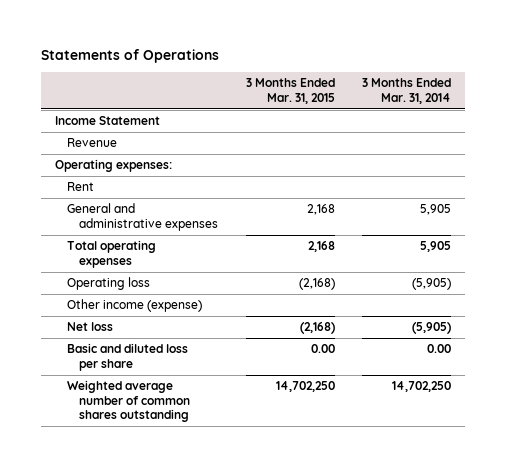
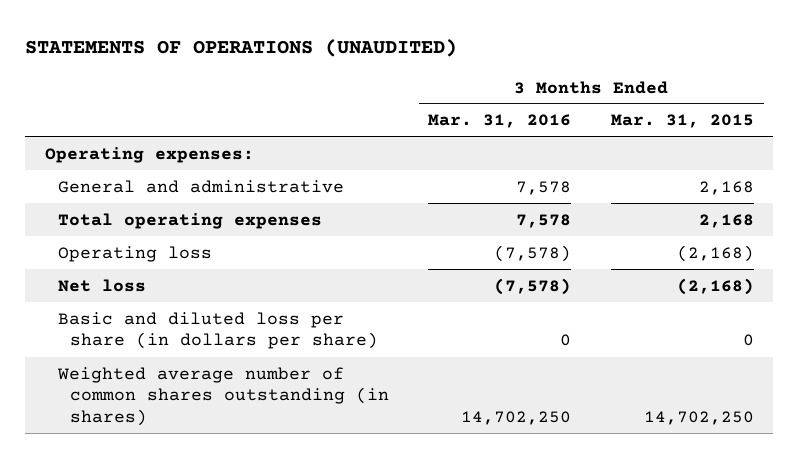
[41,48,220,63] Statements of Operations -> [25,39,458,58] STATEMENTS OF OPERATIONS (UNAUDITED)
[361,78,451,104] 3 Months Ended Mar. 31, 2014 -> none
none -> [428,114,572,129] Mar. 31, 2016
[54,116,160,126] Income Statement -> none
[67,138,118,148] Revenue -> none
[67,182,95,192] Rent -> none
[67,203,219,231] General and administrative expenses -> [57,179,344,193] General and administrative
[67,299,203,313] Other income (expense) -> none
[67,343,189,371] Basic and diluted loss per share -> [57,311,379,350] Basic and diluted loss per share (in dollars per share)
[310,344,335,354] 0.00 -> [742,334,754,347] 0
[67,380,191,423] Weighted average number of common shares outstanding -> [56,366,390,427] Weighted average number of common shares outstanding (in shares)

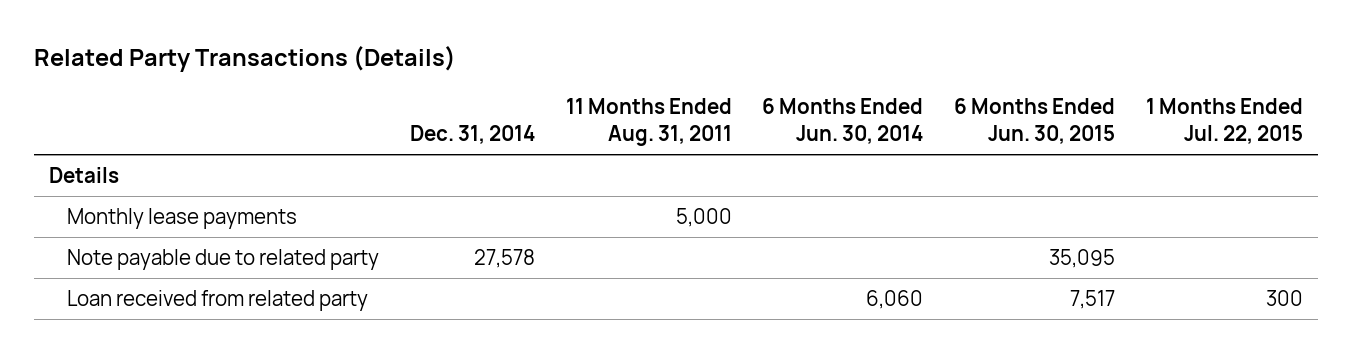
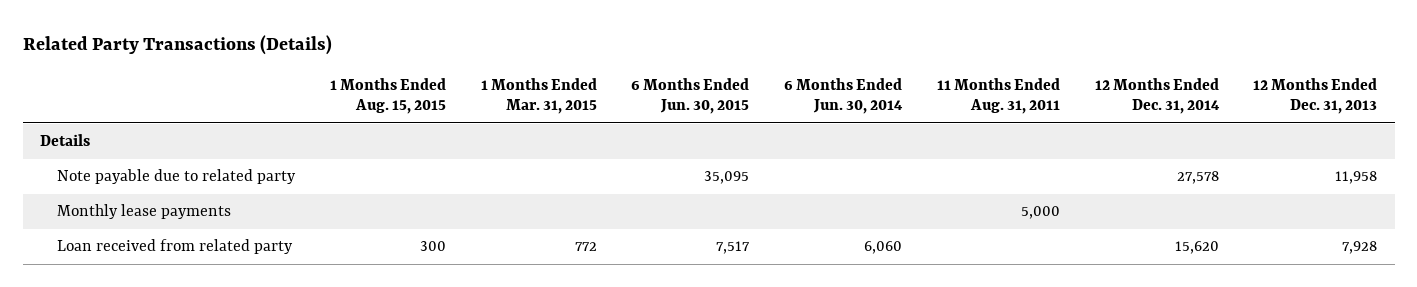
[409,124,535,144] Dec. 31, 2014 -> none
[1145,98,1303,144] 1 Months Ended Jul. 22, 2015 -> none
none -> [329,78,446,115] 1 Months Ended Aug. 15, 2015
none -> [480,78,597,115] 1 Months Ended Mar. 31, 2015
none -> [1094,78,1220,115] 12 Months Ended Dec. 31, 2014
none -> [1253,78,1378,115] 12 Months Ended Dec. 31, 2013
[67,208,298,230] Monthly lease payments -> [57,204,232,220] Monthly lease payments

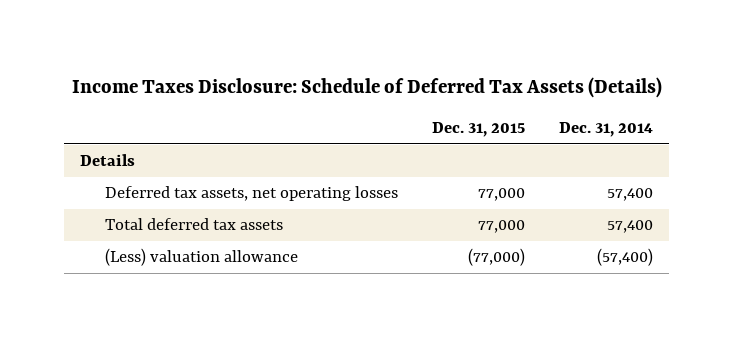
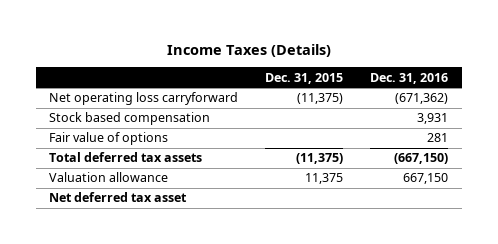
[71,76,662,98] Income Taxes Disclosure: Schedule of Deferred Tax Assets (Details) -> [166,43,331,57] Income Taxes (Details)
[558,122,653,138] Dec. 31, 2014 -> none
none -> [370,72,449,84] Dec. 31, 2016
[80,154,136,167] Details -> none
[105,186,399,202] Deferred tax assets, net operating losses -> [49,92,239,106] Net operating loss carryforward
[477,188,525,202] 77,000 -> [297,93,344,105] (11,375)
none -> [49,112,211,126] Stock based compensation
none -> [49,132,169,146] Fair value of options
[477,220,525,234] 77,000 -> [296,153,344,165] (11,375)
[105,248,299,267] (Less) valuation allowance -> [49,172,169,183] Valuation allowance
[467,248,525,267] (77,000) -> [305,173,344,185] 11,375
none -> [49,192,188,203] Net deferred tax asset

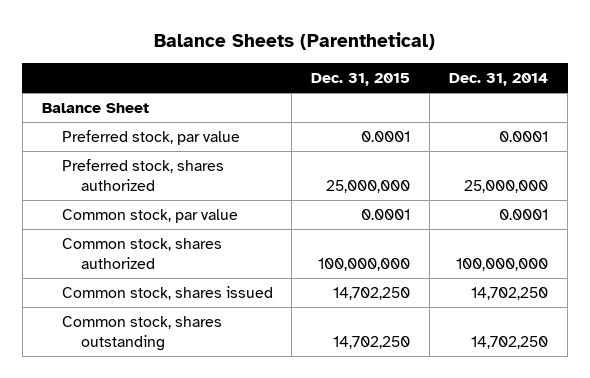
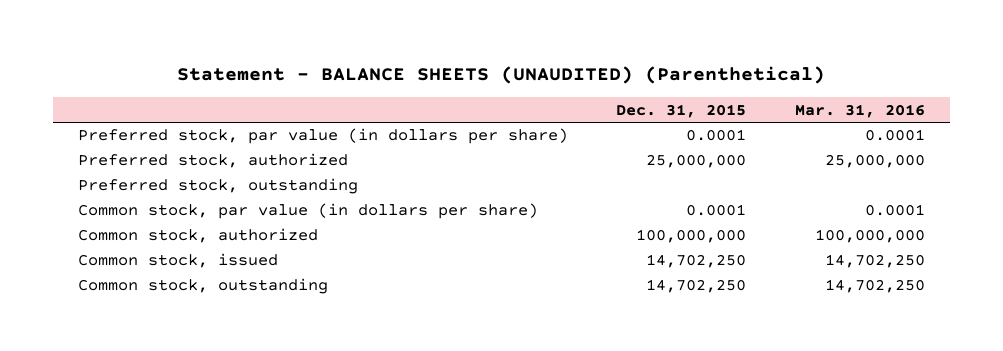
[153,32,435,51] Balance Sheets (Parenthetical) -> [177,66,826,85] Statement - BALANCE SHEETS (UNAUDITED) (Parenthetical)
[449,73,549,87] Dec. 31, 2014 -> none
none -> [795,103,926,118] Mar. 31, 2016
[41,102,149,113] Balance Sheet -> none
[61,129,240,145] Preferred stock, par value -> [77,128,568,145] Preferred stock, par value (in dollars per share)
[61,158,224,191] Preferred stock, shares authorized -> [77,153,348,169] Preferred stock, authorized
none -> [77,178,358,195] Preferred stock, outstanding
[61,208,238,223] Common stock, par value -> [77,203,538,220] Common stock, par value (in dollars per share)
[61,237,222,269] Common stock, shares authorized -> [77,228,318,244] Common stock, authorized
[61,285,273,300] Common stock, shares issued -> [77,253,278,269] Common stock, issued
[61,315,222,351] Common stock, shares outstanding -> [77,278,328,295] Common stock, outstanding

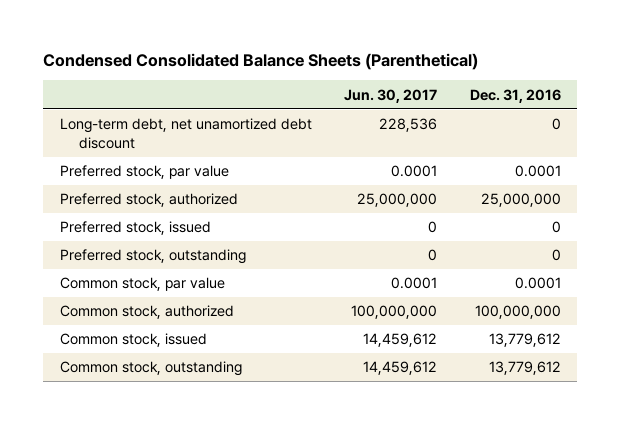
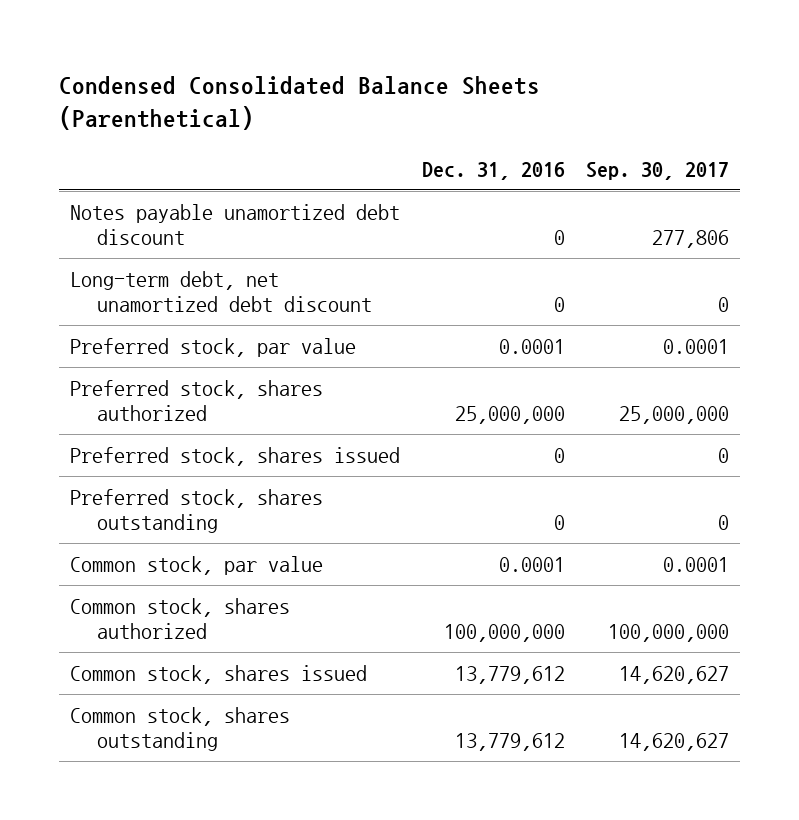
[344,88,438,103] Jun. 30, 2017 -> none
none -> [586,161,730,180] Sep. 30, 2017
none -> [69,203,400,246] Notes payable unamortized debt discount
[59,193,238,208] Preferred stock, authorized -> [69,379,323,422] Preferred stock, shares authorized
[59,221,211,236] Preferred stock, issued -> [69,446,400,466] Preferred stock, shares issued
[59,249,246,265] Preferred stock, outstanding -> [69,488,323,534] Preferred stock, shares outstanding
[59,305,234,320] Common stock, authorized -> [69,597,290,640] Common stock, shares authorized
[59,333,207,348] Common stock, issued -> [69,664,367,684] Common stock, shares issued
[59,361,242,377] Common stock, outstanding -> [69,706,290,752] Common stock, shares outstanding

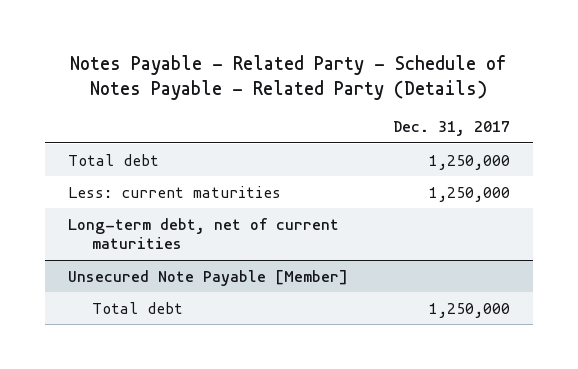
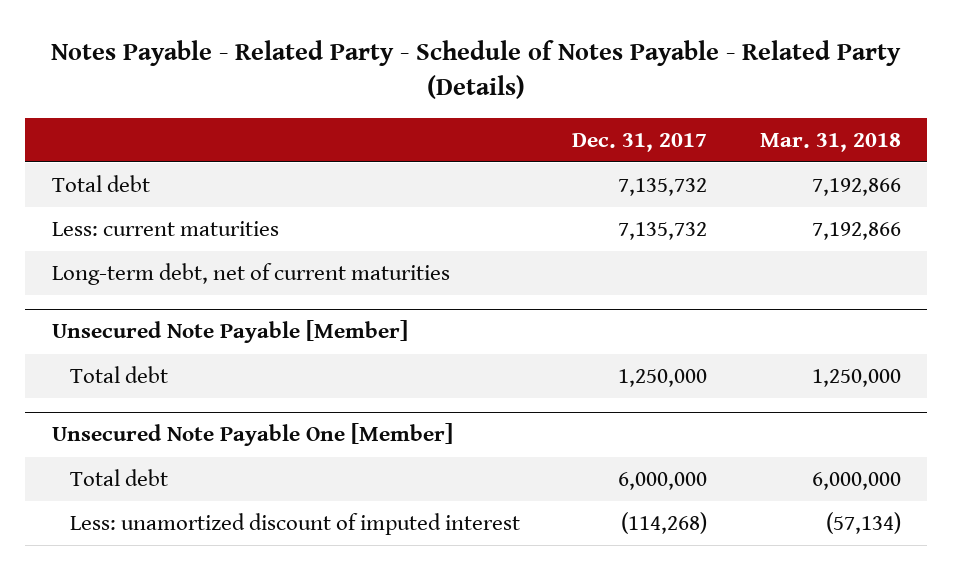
none -> [759,132,901,152] Mar. 31, 2018
[429,154,511,170] 1,250,000 -> [618,178,708,197] 7,135,732
[429,186,511,202] 1,250,000 -> [618,222,708,241] 7,135,732
none -> [51,423,453,447] Unsecured Note Payable One [Member]
none -> [69,469,168,487] Total debt
none -> [69,513,520,536] Less: unamortized discount of imputed interest

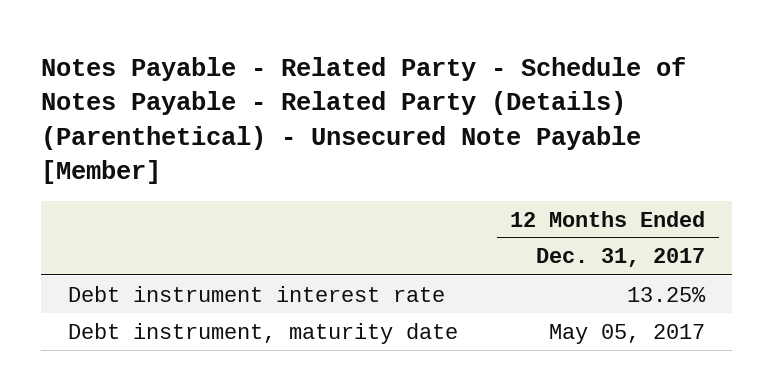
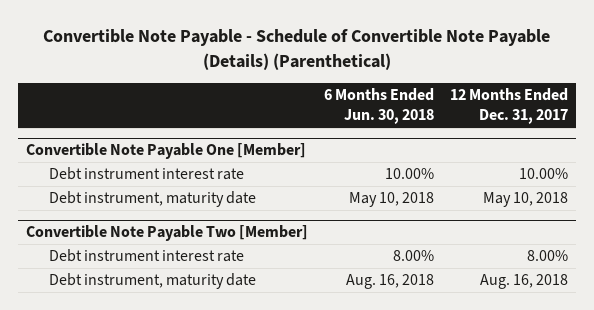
[41,56,687,184] Notes Payable - Related Party - Schedule of Notes Payable - Related Party (Details) (Parenthetical) - Unsecured Note Payable [Member] -> [42,29,550,71] Convertible Note Payable - Schedule of Convertible Note Payable (Details) (Parenthetical)
none -> [323,88,434,125] 6 Months Ended Jun. 30, 2018
none -> [25,143,306,160] Convertible Note Payable One [Member]
[627,286,707,302] 13.25% -> [518,168,568,180] 10.00%
[549,323,706,344] May 05, 2017 -> [482,192,568,208] May 10, 2018
none -> [25,225,308,242] Convertible Note Payable Two [Member]
none -> [48,249,244,263] Debt instrument interest rate
none -> [48,273,256,290] Debt instrument, maturity date

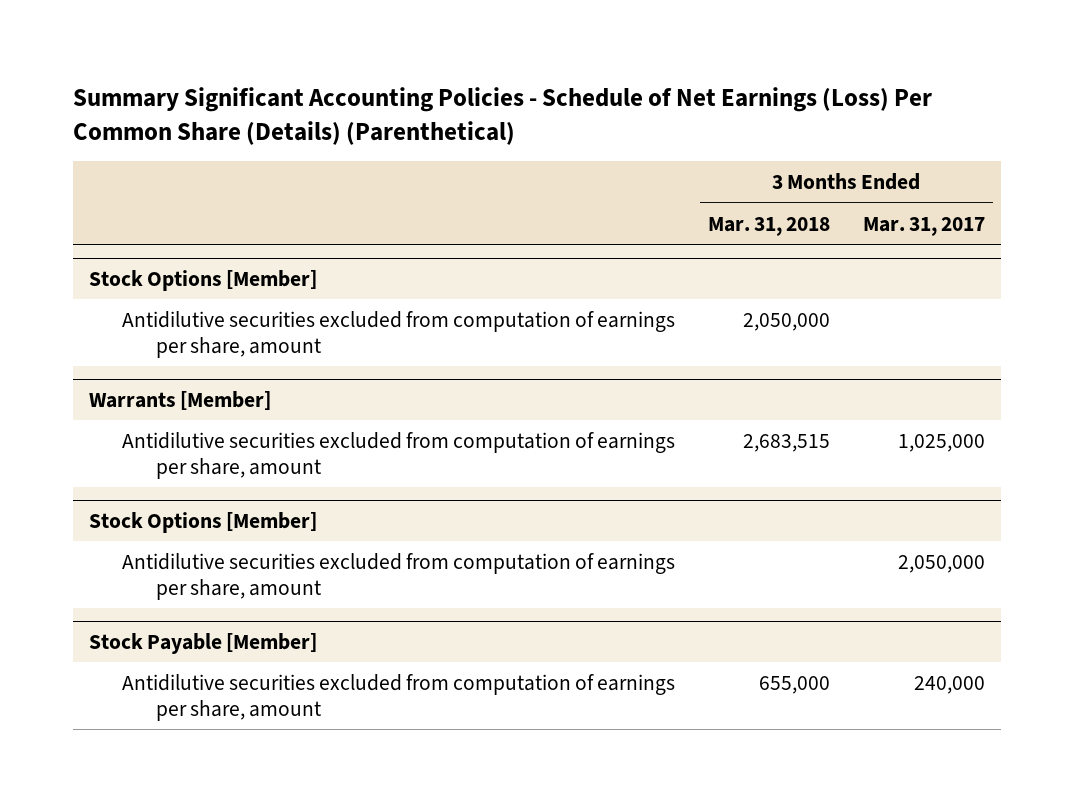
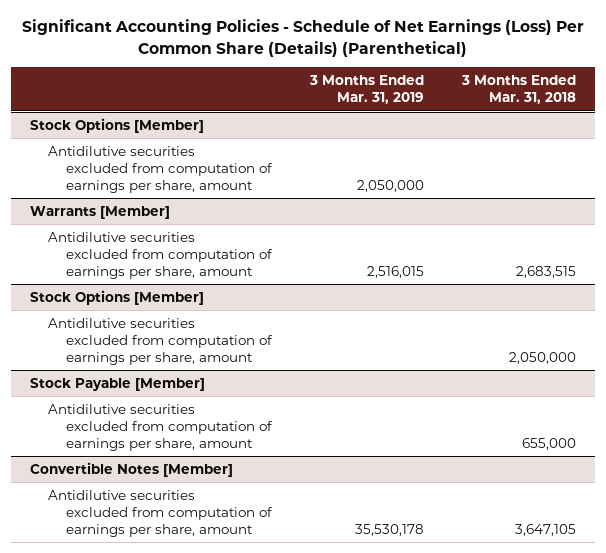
[72,87,932,145] Summary Significant Accounting Policies - Schedule of Net Earnings (Loss) Per Common Share (Details) (Parenthetical) -> [22,19,585,57] Significant Accounting Policies - Schedule of Net Earnings (Loss) Per Common Share (Details) (Parenthetical)
[862,216,985,236] Mar. 31, 2017 -> none
none -> [308,75,424,105] 3 Months Ended Mar. 31, 2019
[122,552,676,600] Antidilutive securities excluded from computation of earnings per share, amount -> [47,145,273,194] Antidilutive securities excluded from computation of earnings per share, amount
[122,310,676,358] Antidilutive securities excluded from computation of earnings per share, amount -> [47,317,273,366] Antidilutive securities excluded from computation of earnings per share, amount
none -> [30,461,234,477] Convertible Notes [Member]
none -> [47,489,273,538] Antidilutive securities excluded from computation of earnings per share, amount

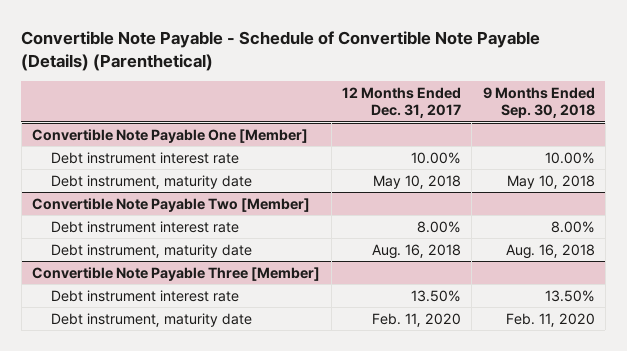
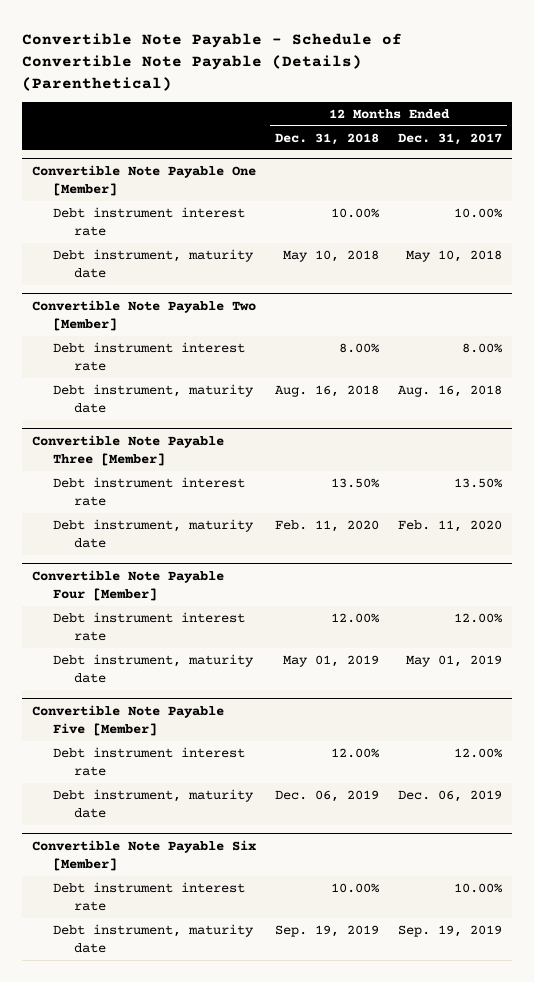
[482,86,595,119] 9 Months Ended Sep. 30, 2018 -> none
none -> [275,132,380,145] Dec. 31, 2018
none -> [31,569,224,601] Convertible Note Payable Four [Member]
none -> [53,611,246,641] Debt instrument interest rate
none -> [53,653,255,683] Debt instrument, maturity date
none -> [31,704,224,736] Convertible Note Payable Five [Member]
none -> [53,746,246,776] Debt instrument interest rate
none -> [53,788,255,818] Debt instrument, maturity date
none -> [31,839,256,871] Convertible Note Payable Six [Member]
none -> [53,881,246,911] Debt instrument interest rate
none -> [53,923,255,953] Debt instrument, maturity date

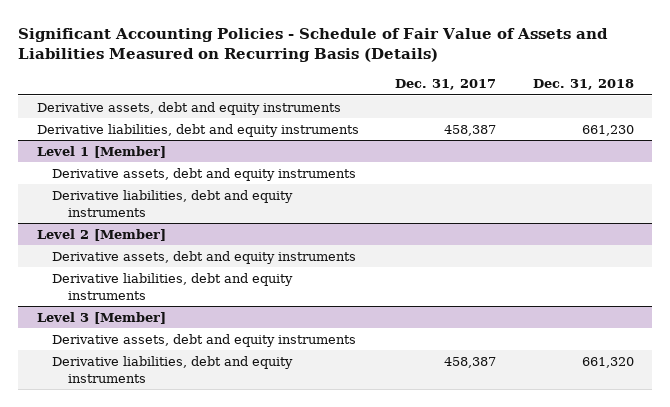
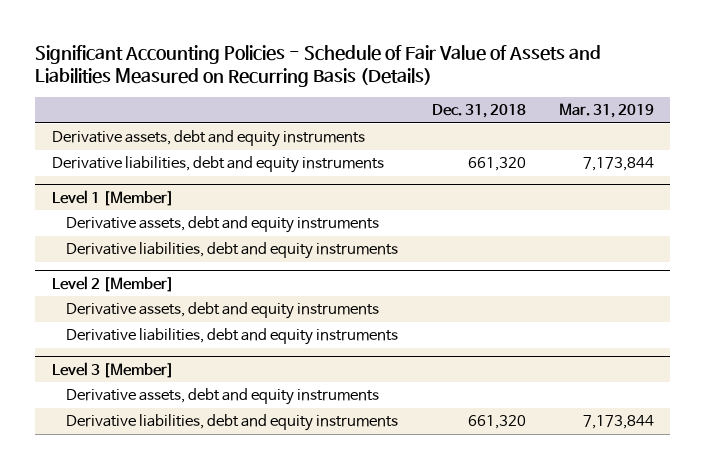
[395,79,497,91] Dec. 31, 2017 -> none
none -> [558,103,654,119] Mar. 31, 2019
[581,124,634,136] 661,230 -> [467,157,526,172] 661,320

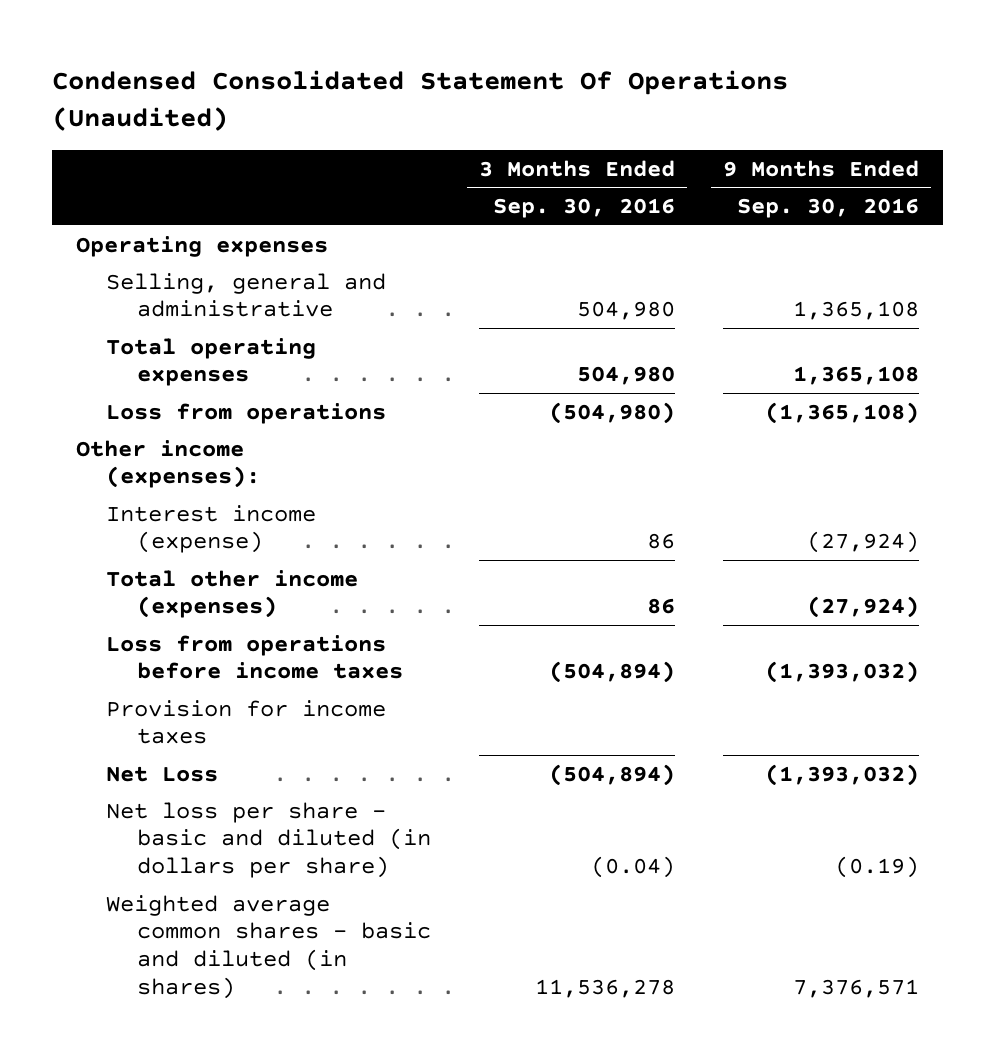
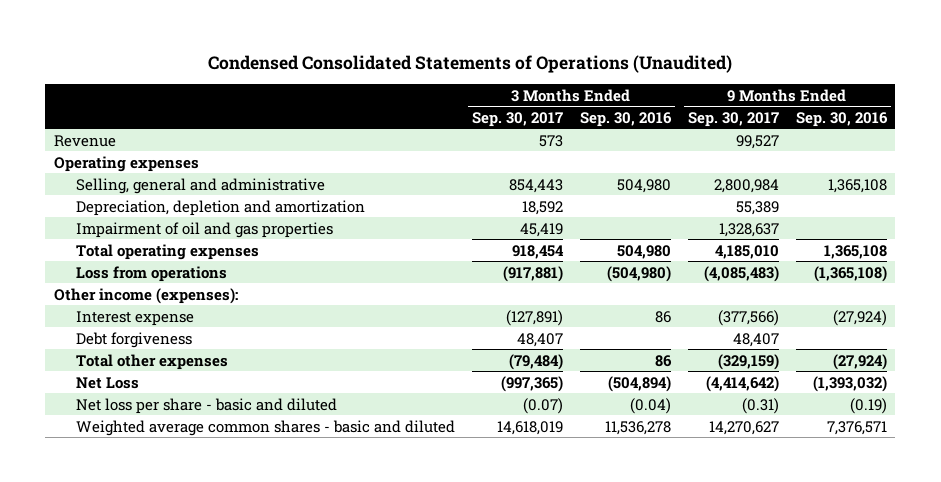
[52,70,789,132] Condensed Consolidated Statement Of Operations (Unaudited) -> [208,54,733,73] Condensed Consolidated Statements of Operations (Unaudited)
none -> [471,111,563,127] Sep. 30, 2017
none -> [687,111,779,127] Sep. 30, 2017
none -> [53,134,116,147] Revenue
none -> [75,199,365,216] Depreciation, depletion and amortization
none -> [75,221,333,238] Impairment of oil and gas properties
[106,634,403,680] Loss from operations before income taxes -> none
[106,699,387,745] Provision for income taxes -> none
[106,504,317,554] Interest income (expense) -> [75,310,194,326] Interest expense
none -> [75,331,192,348] Debt forgiveness
[106,569,359,619] Total other income (expenses) -> [75,353,228,370] Total other expenses
[106,801,431,879] Net loss per share - basic and diluted (in dollars per share) -> [75,397,337,414] Net loss per share - basic and diluted
[106,894,431,1000] Weighted average common shares - basic and diluted (in shares) -> [75,419,455,436] Weighted average common shares - basic and diluted

